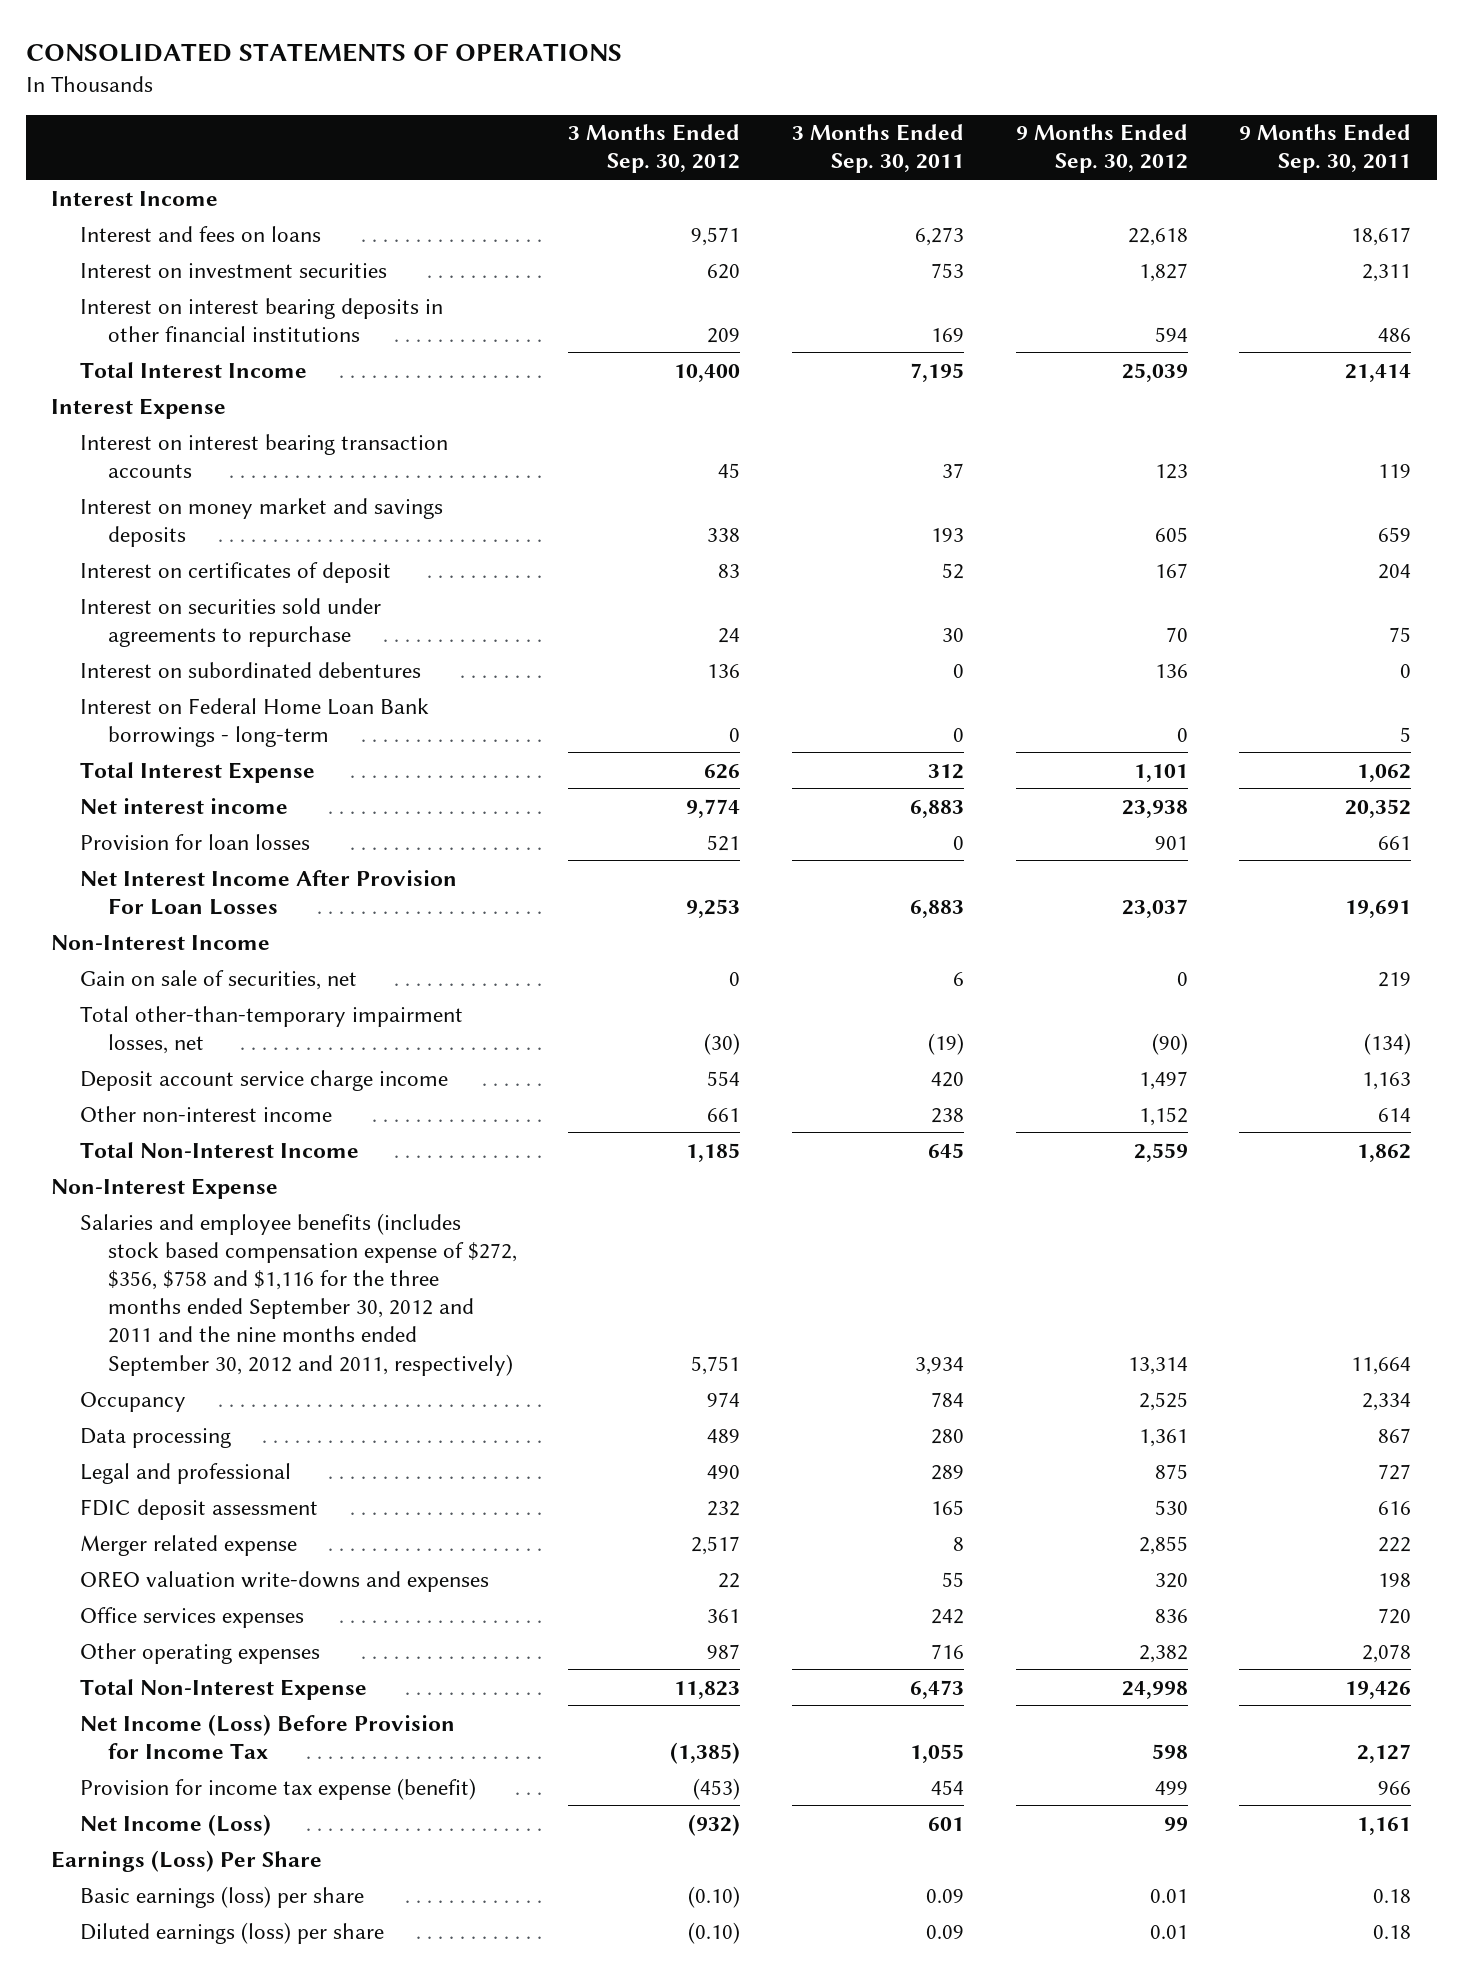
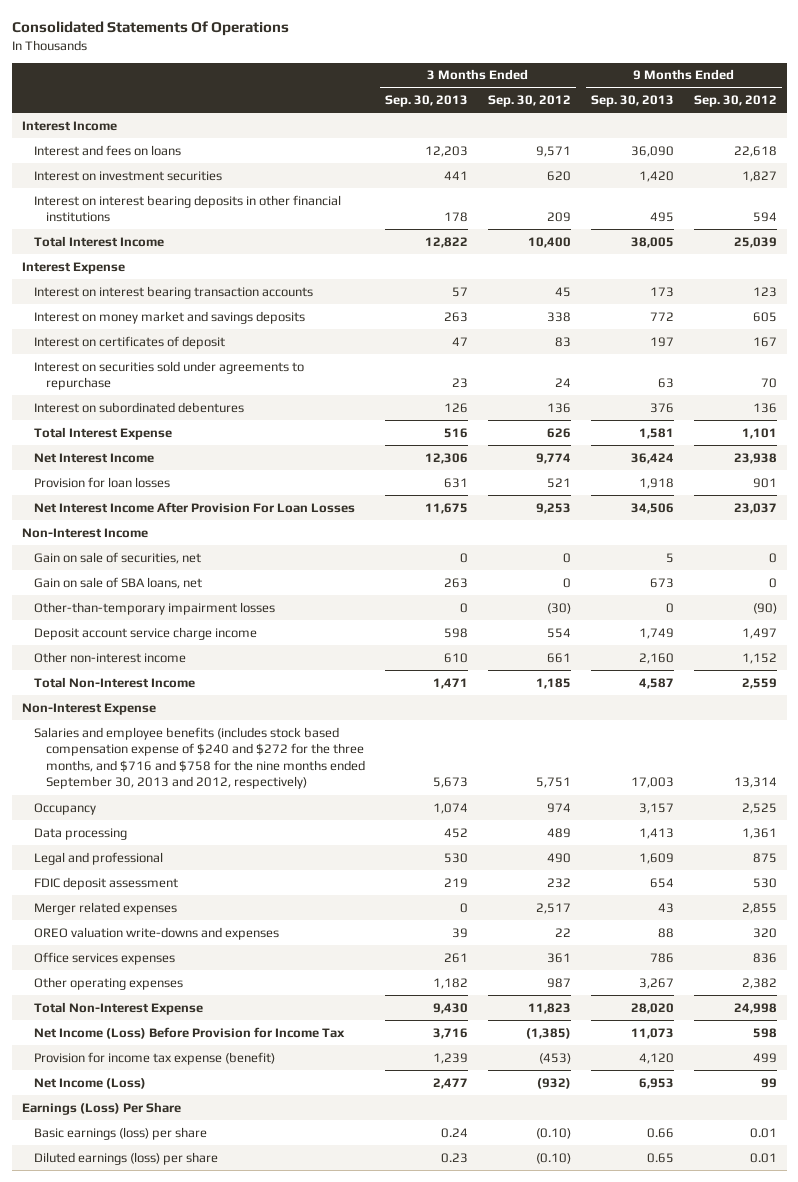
[25,43,622,63] CONSOLIDATED STATEMENTS OF OPERATIONS -> [11,21,289,37] Consolidated Statements Of Operations
[791,124,964,174] 3 Months Ended Sep. 30, 2011 -> none
[1239,124,1412,174] 9 Months Ended Sep. 30, 2011 -> none
none -> [384,95,468,108] Sep. 30, 2013
none -> [590,95,674,108] Sep. 30, 2013
[79,697,429,747] Interest on Federal Home Loan Bank borrowings - long-term -> none
[79,797,288,814] Net interest income -> [33,452,154,463] Net Interest Income
none -> [33,576,202,589] Gain on sale of SBA loans, net
[79,1005,463,1054] Total other-than-temporary impairment losses, net -> [33,601,275,615] Other-than-temporary impairment losses
[79,1212,517,1376] Salaries and employee benefits (includes stock based compensation expense of $272, $356, $758 and $1,116 for the three months ended September 30, 2012 and 2011 and the nine months ended September 30, 2012 and 2011, respectively) -> [33,726,365,790] Salaries and employee benefits (includes stock based compensation expense of $240 and $272 for the three months, and $716 and $758 for the nine months ended September 30, 2013 and 2012, respectively)
[79,1534,297,1556] Merger related expense -> [33,901,177,915] Merger related expenses

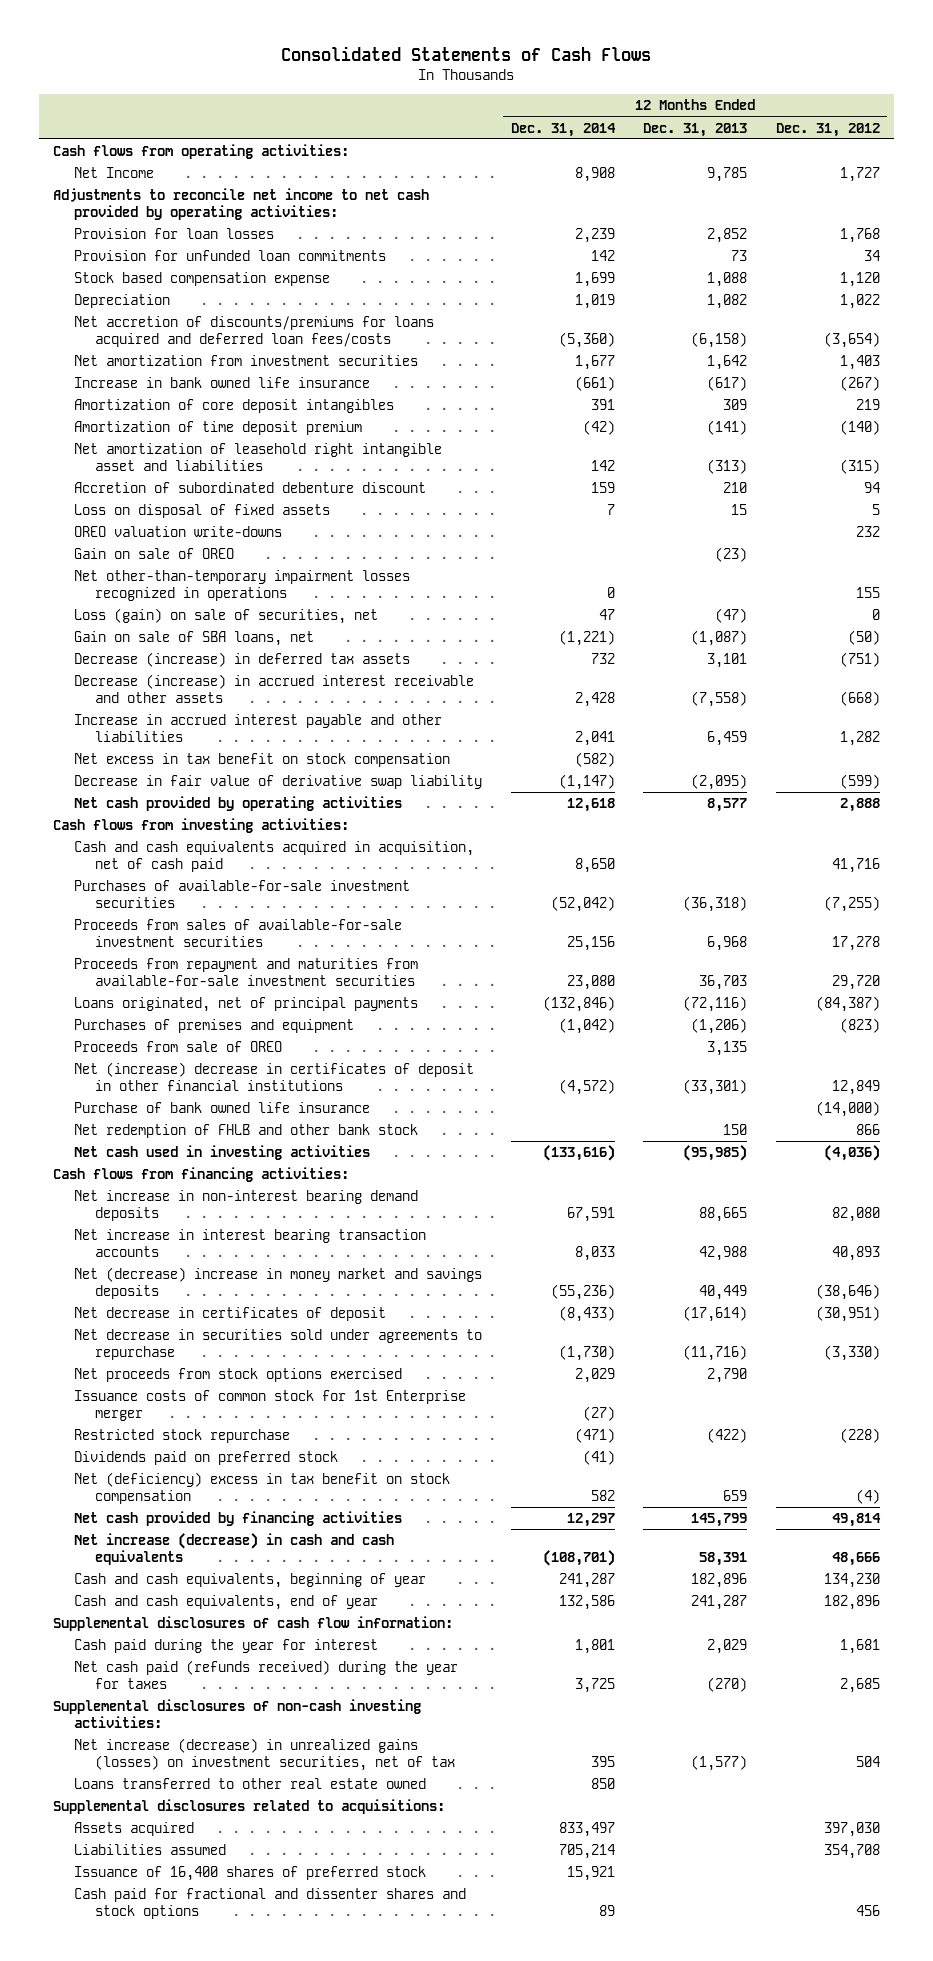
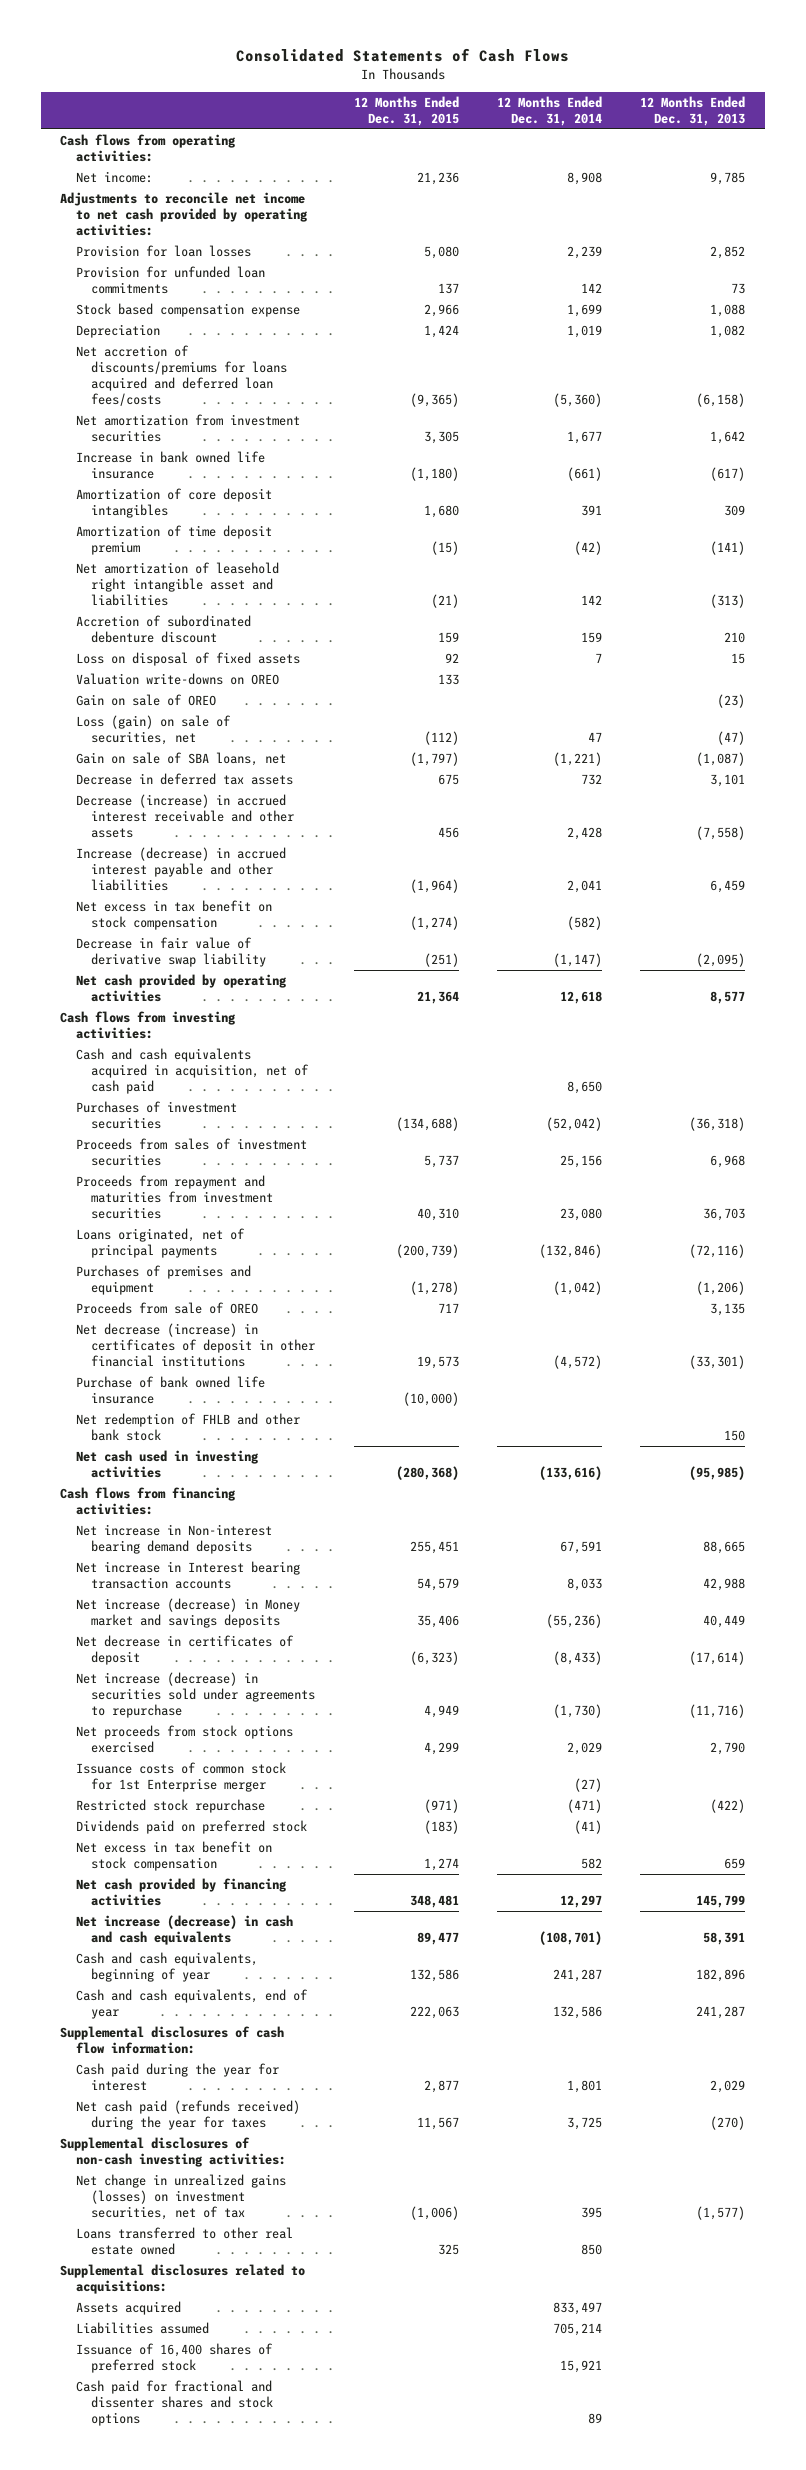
[775,122,880,137] Dec. 31, 2012 -> none
none -> [353,95,459,126] 12 Months Ended Dec. 31, 2015
[73,167,154,179] Net Income -> [75,170,153,183] Net income:
[73,526,282,538] OREO valuation write-downs -> [75,672,279,685] Valuation write-downs on OREO
[73,570,410,602] Net other-than-temporary impairment losses recognized in operations -> none
[73,652,410,668] Decrease (increase) in deferred tax assets -> [75,772,293,785] Decrease in deferred tax assets
[73,714,442,743] Increase in accrued interest payable and other liabilities -> [75,846,286,892] Increase (decrease) in accrued interest payable and other liabilities
[73,880,410,909] Purchases of available-for-sale investment securities -> [75,1100,237,1130] Purchases of investment securities
[73,919,402,948] Proceeds from sales of available-for-sale investment securities -> [75,1137,307,1167] Proceeds from sales of investment securities
[73,958,418,987] Proceeds from repayment and maturities from available-for-sale investment securities -> [75,1174,274,1220] Proceeds from repayment and maturities from investment securities
[73,1062,474,1092] Net (increase) decrease in certificates of deposit in other financial institutions -> [75,1322,316,1368] Net decrease (increase) in certificates of deposit in other financial institutions
[73,1190,418,1222] Net increase in non-interest bearing demand deposits -> [75,1523,272,1555] Net increase in Non-interest bearing demand deposits
[73,1229,426,1258] Net increase in interest bearing transaction accounts -> [75,1560,300,1590] Net increase in Interest bearing transaction accounts
[73,1267,482,1300] Net (decrease) increase in money market and savings deposits -> [75,1597,300,1629] Net increase (decrease) in Money market and savings deposits
[73,1329,482,1361] Net decrease in securities sold under agreements to repurchase -> [75,1671,316,1719] Net increase (decrease) in securities sold under agreements to repurchase
[73,1472,450,1505] Net (deficiency) excess in tax benefit on stock compensation -> [75,1840,272,1872] Net excess in tax benefit on stock compensation
[73,1738,455,1772] Net increase (decrease) in unrealized gains (losses) on investment securities, net of tax -> [75,2173,286,2221] Net change in unrealized gains (losses) on investment securities, net of tax

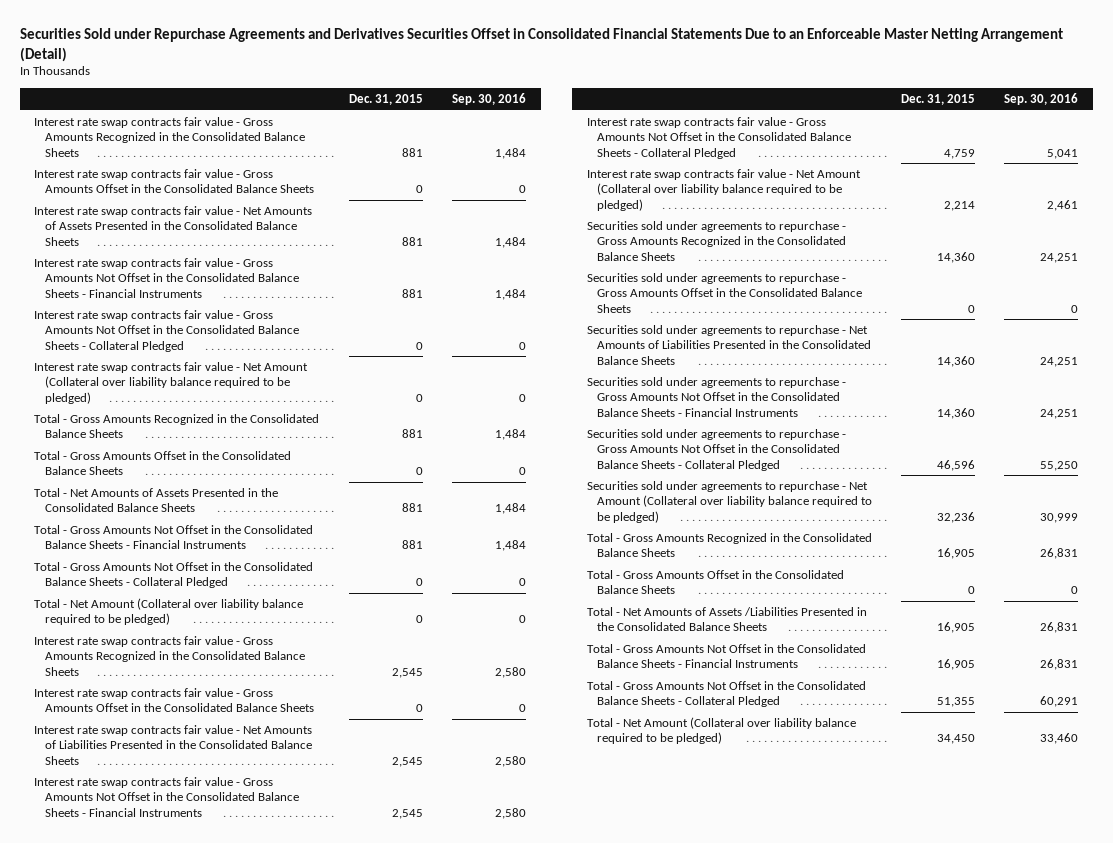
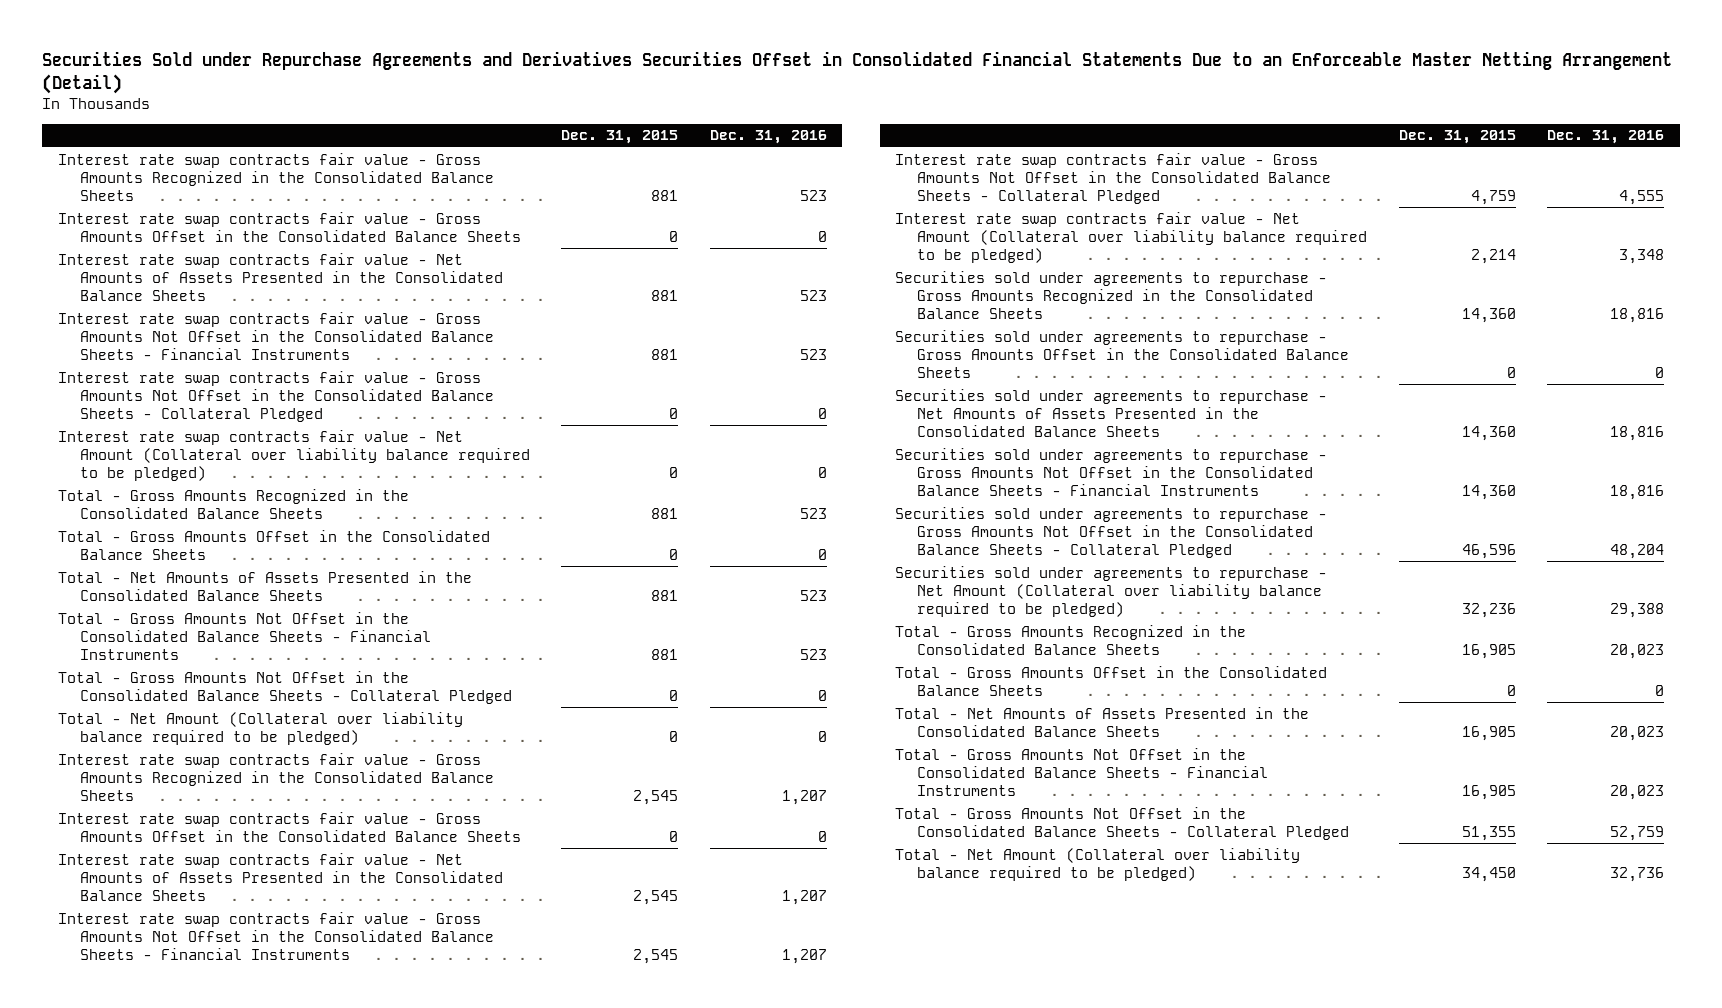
[452,92,527,105] Sep. 30, 2016 -> none
none -> [709,130,827,145] Dec. 31, 2016
[34,724,313,765] Interest rate swap contracts fair value - Net Amounts of Liabilities Presented in the Consolidated Balance Sheets -> [58,852,503,901] Interest rate swap contracts fair value - Net Amounts of Assets Presented in the Consolidated Balance Sheets
[586,324,872,365] Securities sold under agreements to repurchase - Net Amounts of Liabilities Presented in the Consolidated Balance Sheets -> [895,388,1328,437] Securities sold under agreements to repurchase - Net Amounts of Assets Presented in the Consolidated Balance Sheets
[586,606,867,632] Total - Net Amounts of Assets /Liabilities Presented in the Consolidated Balance Sheets -> [895,706,1310,737] Total - Net Amounts of Assets Presented in the Consolidated Balance Sheets

